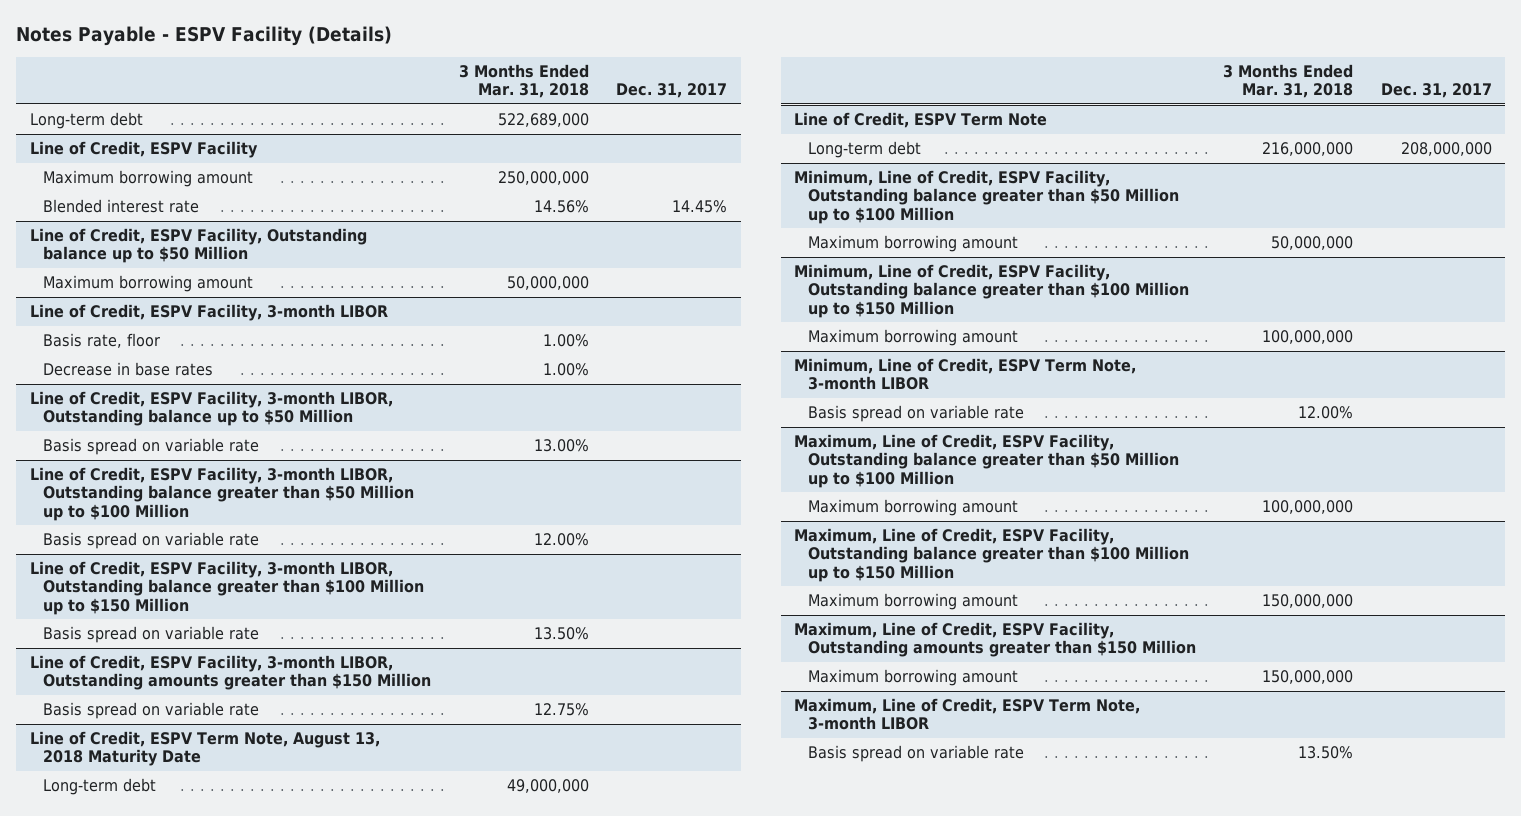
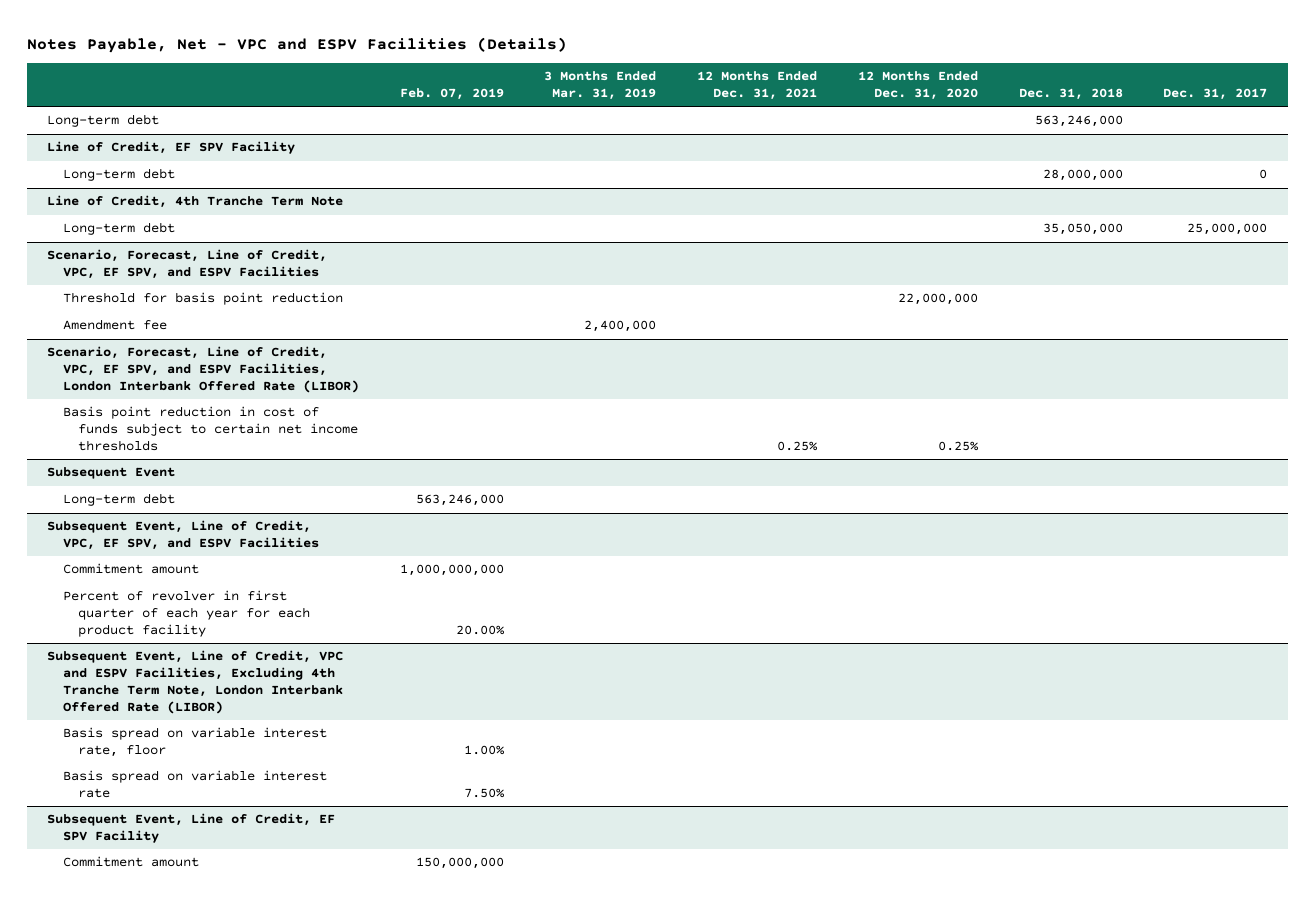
[15,25,392,46] Notes Payable - ESPV Facility (Details) -> [26,36,567,53] Notes Payable, Net - VPC and ESPV Facilities (Details)
[458,63,589,99] 3 Months Ended Mar. 31, 2018 -> none
none -> [399,88,504,101] Feb. 07, 2019
none -> [544,71,657,101] 3 Months Ended Mar. 31, 2019
none -> [697,71,818,101] 12 Months Ended Dec. 31, 2021
none -> [857,71,978,101] 12 Months Ended Dec. 31, 2020
none -> [1018,88,1123,101] Dec. 31, 2018
[43,170,254,188] Maximum borrowing amount -> none
[43,199,200,214] Blended interest rate -> none
[29,228,367,264] Line of Credit, ESPV Facility, Outstanding balance up to $50 Million -> none
[43,275,254,293] Maximum borrowing amount -> none
[29,304,388,322] Line of Credit, ESPV Facility, 3-month LIBOR -> none
[43,333,161,349] Basis rate, floor -> none
[43,362,214,377] Decrease in base rates -> none
[29,391,393,427] Line of Credit, ESPV Facility, 3-month LIBOR, Outstanding balance up to $50 Million -> none
[43,438,260,456] Basis spread on variable rate -> none
[29,467,415,521] Line of Credit, ESPV Facility, 3-month LIBOR, Outstanding balance greater than $50 Million up to $100 Million -> none
[43,532,260,550] Basis spread on variable rate -> none
[29,561,425,615] Line of Credit, ESPV Facility, 3-month LIBOR, Outstanding balance greater than $100 Million up to $150 Million -> none
[43,626,260,644] Basis spread on variable rate -> none
[29,655,432,691] Line of Credit, ESPV Facility, 3-month LIBOR, Outstanding amounts greater than $150 Million -> none
[43,702,260,720] Basis spread on variable rate -> none
[29,731,380,767] Line of Credit, ESPV Term Note, August 13, 2018 Maturity Date -> none
[43,778,157,796] Long-term debt -> none
[794,170,1179,224] Minimum, Line of Credit, ESPV Facility, Outstanding balance greater than $50 Million up to $100 Million -> none
[807,235,1018,253] Maximum borrowing amount -> none
[794,264,1189,318] Minimum, Line of Credit, ESPV Facility, Outstanding balance greater than $100 Million up to $150 Million -> none
[807,329,1018,347] Maximum borrowing amount -> none
[794,358,1137,391] Minimum, Line of Credit, ESPV Term Note, 3-month LIBOR -> none
[807,405,1024,423] Basis spread on variable rate -> none
[794,434,1179,488] Maximum, Line of Credit, ESPV Facility, Outstanding balance greater than $50 Million up to $100 Million -> none
[807,499,1018,517] Maximum borrowing amount -> none
[794,528,1189,582] Maximum, Line of Credit, ESPV Facility, Outstanding balance greater than $100 Million up to $150 Million -> none
[807,593,1018,611] Maximum borrowing amount -> none
[794,622,1196,658] Maximum, Line of Credit, ESPV Facility, Outstanding amounts greater than $150 Million -> none
[807,669,1018,687] Maximum borrowing amount -> none
[794,698,1141,731] Maximum, Line of Credit, ESPV Term Note, 3-month LIBOR -> none
[807,745,1024,763] Basis spread on variable rate -> none
[29,141,258,159] Line of Credit, ESPV Facility -> [47,141,296,155] Line of Credit, EF SPV Facility
none -> [62,168,175,182] Long-term debt
[794,112,1048,129] Line of Credit, ESPV Term Note -> [47,195,344,209] Line of Credit, 4th Tranche Term Note
[1400,142,1492,157] 208,000,000 -> [1187,223,1268,236] 25,000,000
none -> [47,249,328,280] Scenario, Forecast, Line of Credit, VPC, EF SPV, and ESPV Facilities
none -> [62,292,343,306] Threshold for basis point reduction
none -> [62,319,167,331] Amendment fee
none -> [47,346,359,394] Scenario, Forecast, Line of Credit, VPC, EF SPV, and ESPV Facilities, London Interbank Offered Rate (LIBOR)
none -> [62,406,359,452] Basis point reduction in cost of funds subject to certain net income thresholds
none -> [47,467,176,480] Subsequent Event
none -> [62,493,175,507] Long-term debt
none -> [47,520,319,551] Subsequent Event, Line of Credit, VPC, EF SPV, and ESPV Facilities
none -> [62,563,199,575] Commitment amount
none -> [62,590,311,638] Percent of revolver in first quarter of each year for each product facility
none -> [47,650,344,714] Subsequent Event, Line of Credit, VPC and ESPV Facilities, Excluding 4th Tranche Term Note, London Interbank Offered Rate (LIBOR)
none -> [62,727,327,758] Basis spread on variable interest rate, floor
none -> [62,770,327,799] Basis spread on variable interest rate
none -> [47,813,336,844] Subsequent Event, Line of Credit, EF SPV Facility
none -> [62,856,199,868] Commitment amount

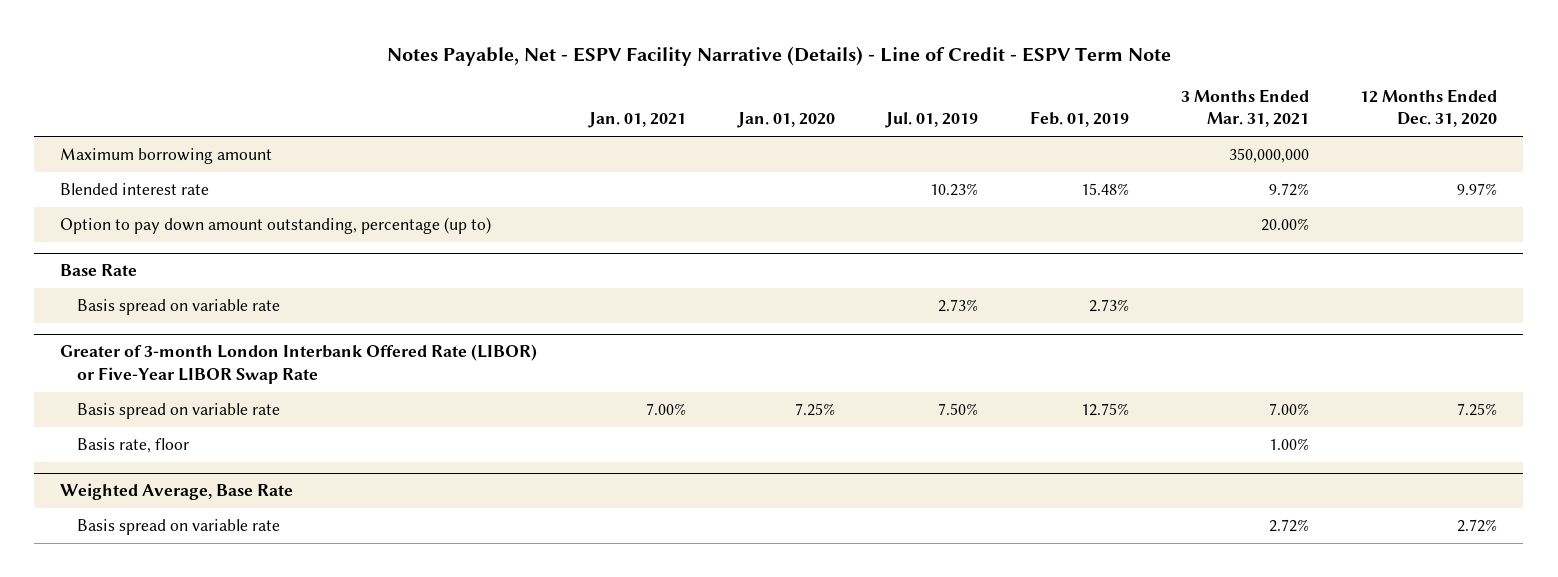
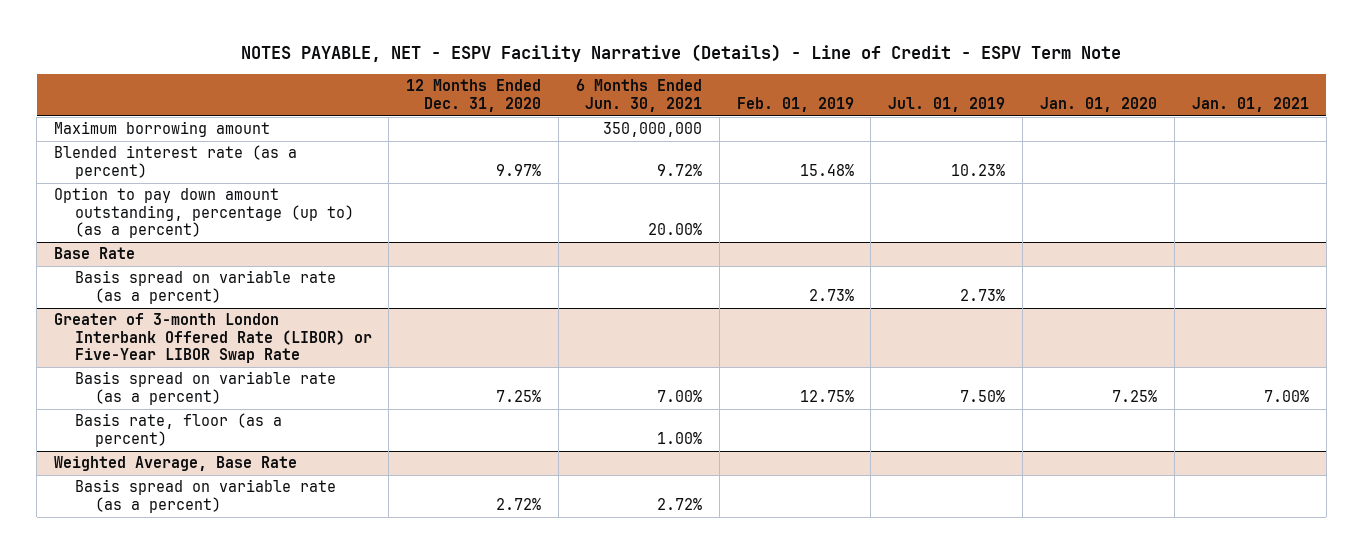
[386,46,1171,67] Notes Payable, Net - ESPV Facility Narrative (Details) - Line of Credit - ESPV Term Note -> [241,44,1122,63] NOTES PAYABLE, NET - ESPV Facility Narrative (Details) - Line of Credit - ESPV Term Note
[1180,89,1309,128] 3 Months Ended Mar. 31, 2021 -> none
none -> [575,79,702,112] 6 Months Ended Jun. 30, 2021
[60,183,210,196] Blended interest rate -> [54,145,298,179] Blended interest rate (as a percent)
[60,217,492,235] Option to pay down amount outstanding, percentage (up to) -> [54,187,354,239] Option to pay down amount outstanding, percentage (up to) (as a percent)
[76,299,280,316] Basis spread on variable rate -> [74,270,336,304] Basis spread on variable rate (as a percent)
[76,403,280,420] Basis spread on variable rate -> [74,371,336,405] Basis spread on variable rate (as a percent)
[76,438,189,454] Basis rate, floor -> [74,413,282,447] Basis rate, floor (as a percent)
[76,519,280,536] Basis spread on variable rate -> [74,479,336,513] Basis spread on variable rate (as a percent)

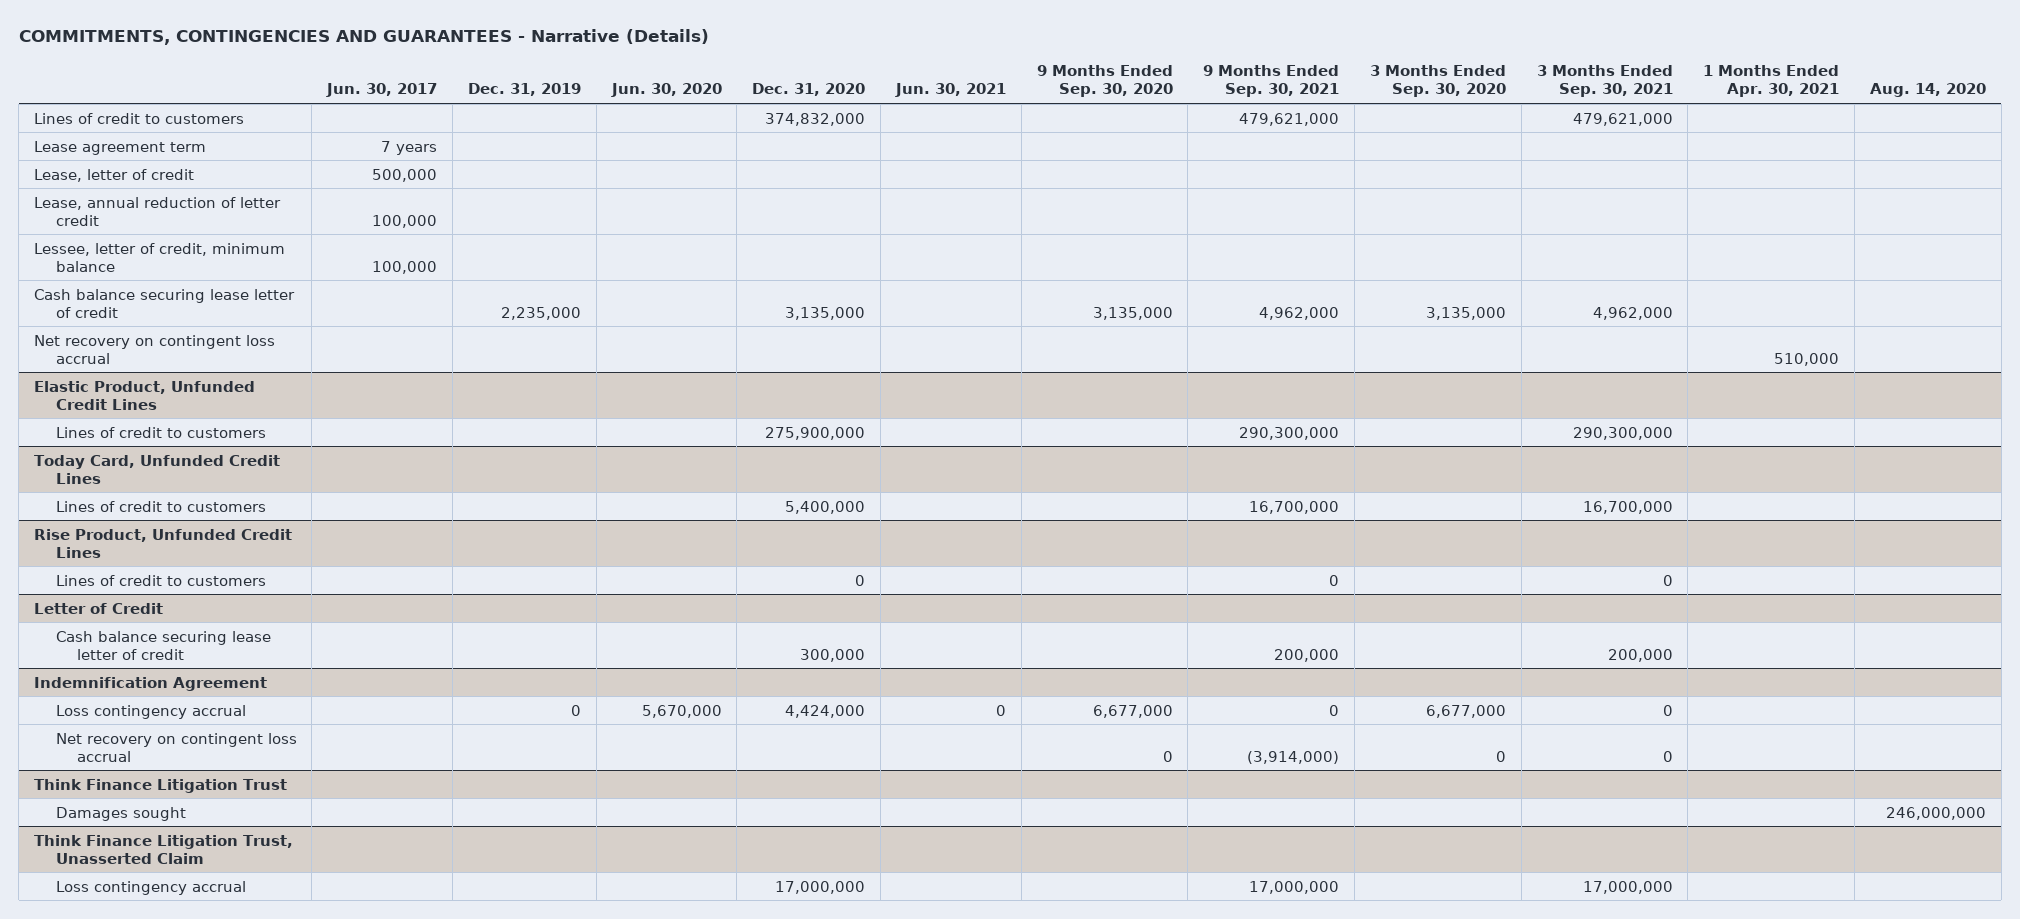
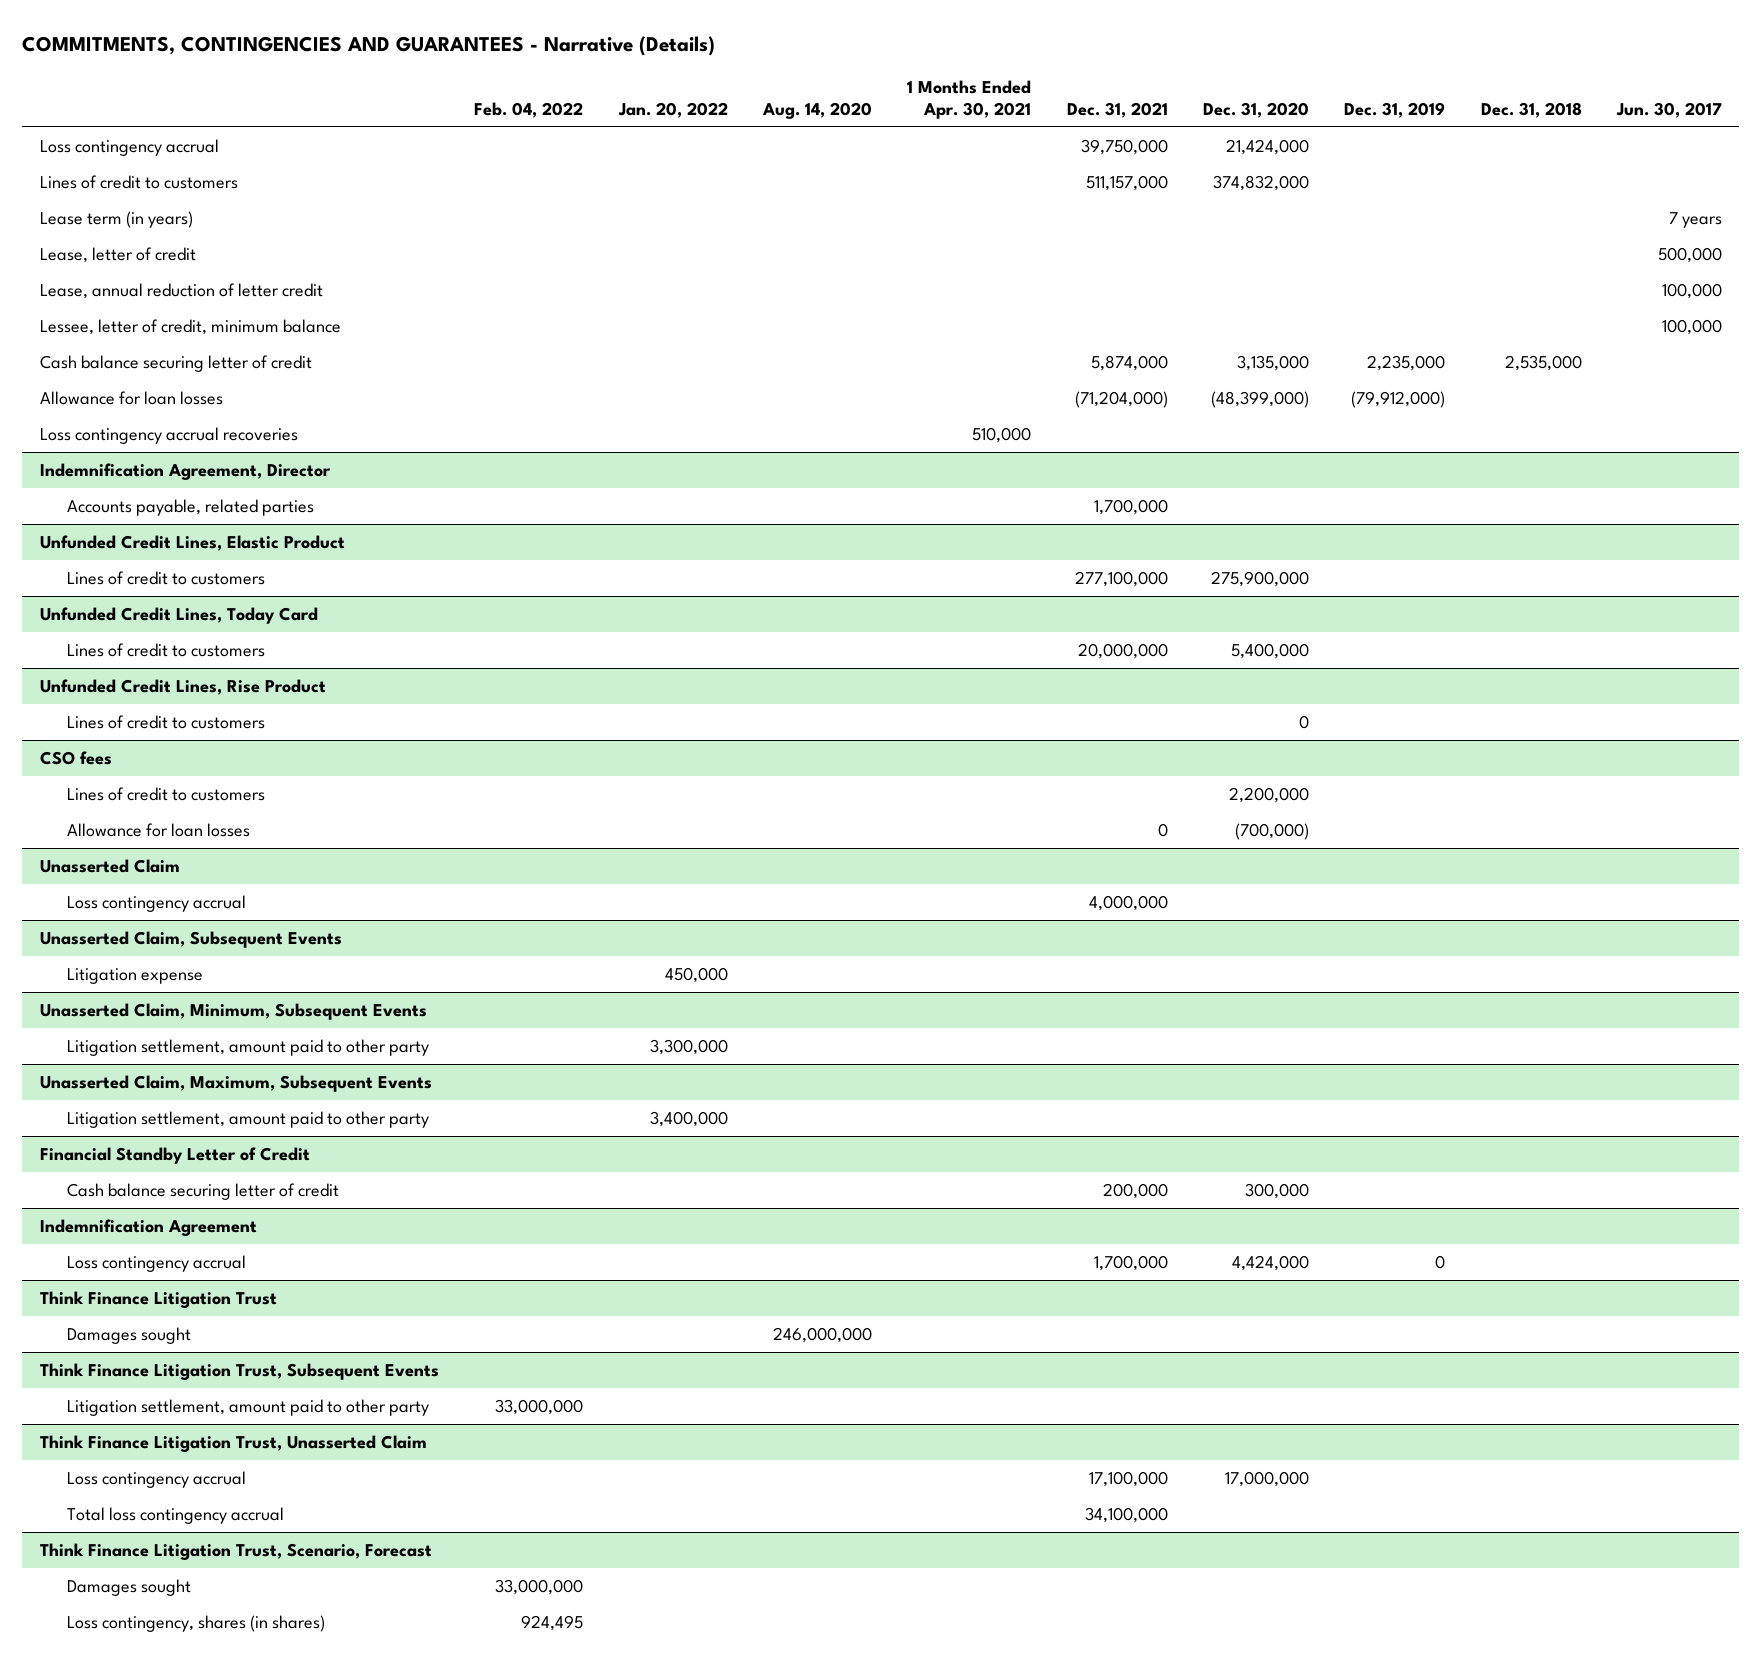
[610,83,722,98] Jun. 30, 2020 -> none
[894,83,1006,98] Jun. 30, 2021 -> none
[1036,65,1173,98] 9 Months Ended Sep. 30, 2020 -> none
[1203,65,1340,98] 9 Months Ended Sep. 30, 2021 -> none
[1369,65,1506,98] 3 Months Ended Sep. 30, 2020 -> none
[1536,65,1673,98] 3 Months Ended Sep. 30, 2021 -> none
none -> [474,101,584,118] Feb. 04, 2022
none -> [617,101,728,118] Jan. 20, 2022
none -> [1066,101,1168,118] Dec. 31, 2021
none -> [1480,101,1582,118] Dec. 31, 2018
none -> [39,139,219,157] Loss contingency accrual
[33,140,206,155] Lease agreement term -> [39,211,193,229] Lease term (in years)
[33,288,295,318] Cash balance securing lease letter of credit -> [39,355,312,373] Cash balance securing letter of credit
none -> [39,391,223,406] Allowance for loan losses
[33,334,275,364] Net recovery on contingent loss accrual -> [39,427,298,445] Loss contingency accrual recoveries
none -> [39,463,331,481] Indemnification Agreement, Director
none -> [67,499,315,517] Accounts payable, related parties
[33,380,255,410] Elastic Product, Unfunded Credit Lines -> [39,535,345,552] Unfunded Credit Lines, Elastic Product
[33,454,280,484] Today Card, Unfunded Credit Lines -> [39,607,318,625] Unfunded Credit Lines, Today Card
[33,528,292,558] Rise Product, Unfunded Credit Lines -> [39,679,326,696] Unfunded Credit Lines, Rise Product
none -> [39,751,112,766] CSO fees
none -> [67,787,266,802] Lines of credit to customers
none -> [67,823,251,838] Allowance for loan losses
none -> [39,859,180,874] Unasserted Claim
none -> [67,895,247,913] Loss contingency accrual
none -> [39,931,342,949] Unasserted Claim, Subsequent Events
none -> [67,968,204,985] Litigation expense
none -> [39,1003,427,1021] Unasserted Claim, Minimum, Subsequent Events
none -> [67,1039,430,1057] Litigation settlement, amount paid to other party
none -> [39,1075,432,1093] Unasserted Claim, Maximum, Subsequent Events
none -> [67,1111,430,1129] Litigation settlement, amount paid to other party
[33,602,163,614] Letter of Credit -> [39,1147,310,1165] Financial Standby Letter of Credit
[55,630,271,660] Cash balance securing lease letter of credit -> [67,1183,340,1201] Cash balance securing letter of credit
[55,732,297,762] Net recovery on contingent loss accrual -> none
none -> [39,1363,439,1381] Think Finance Litigation Trust, Subsequent Events
none -> [67,1399,430,1417] Litigation settlement, amount paid to other party
none -> [67,1507,285,1525] Total loss contingency accrual
none -> [39,1543,432,1561] Think Finance Litigation Trust, Scenario, Forecast
none -> [67,1579,192,1597] Damages sought
none -> [67,1615,326,1633] Loss contingency, shares (in shares)

